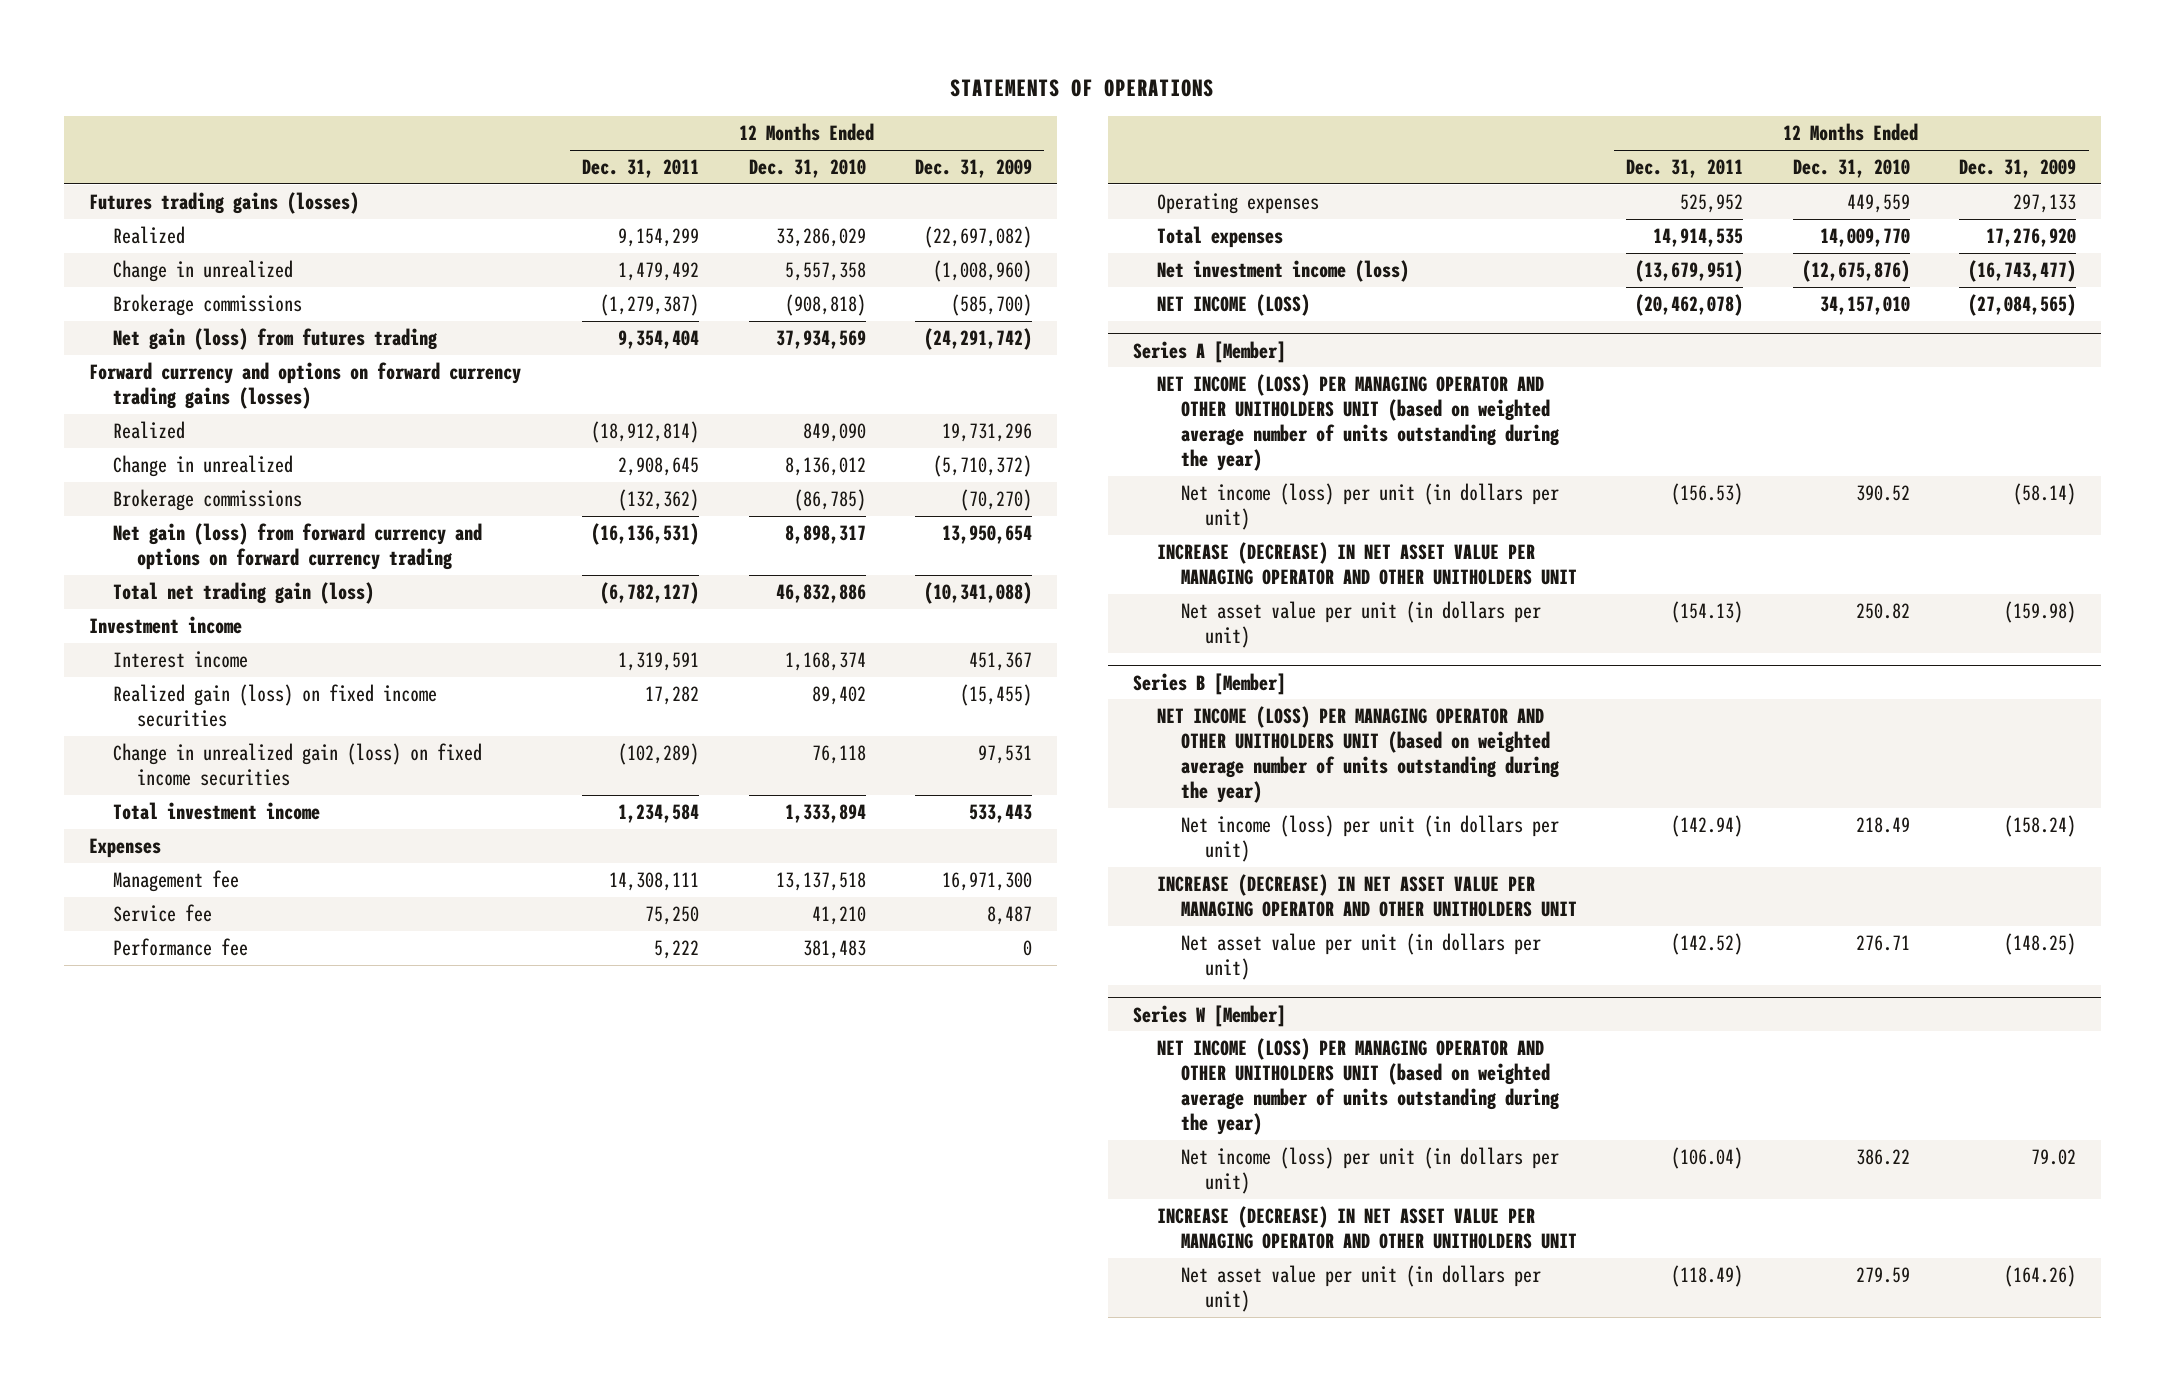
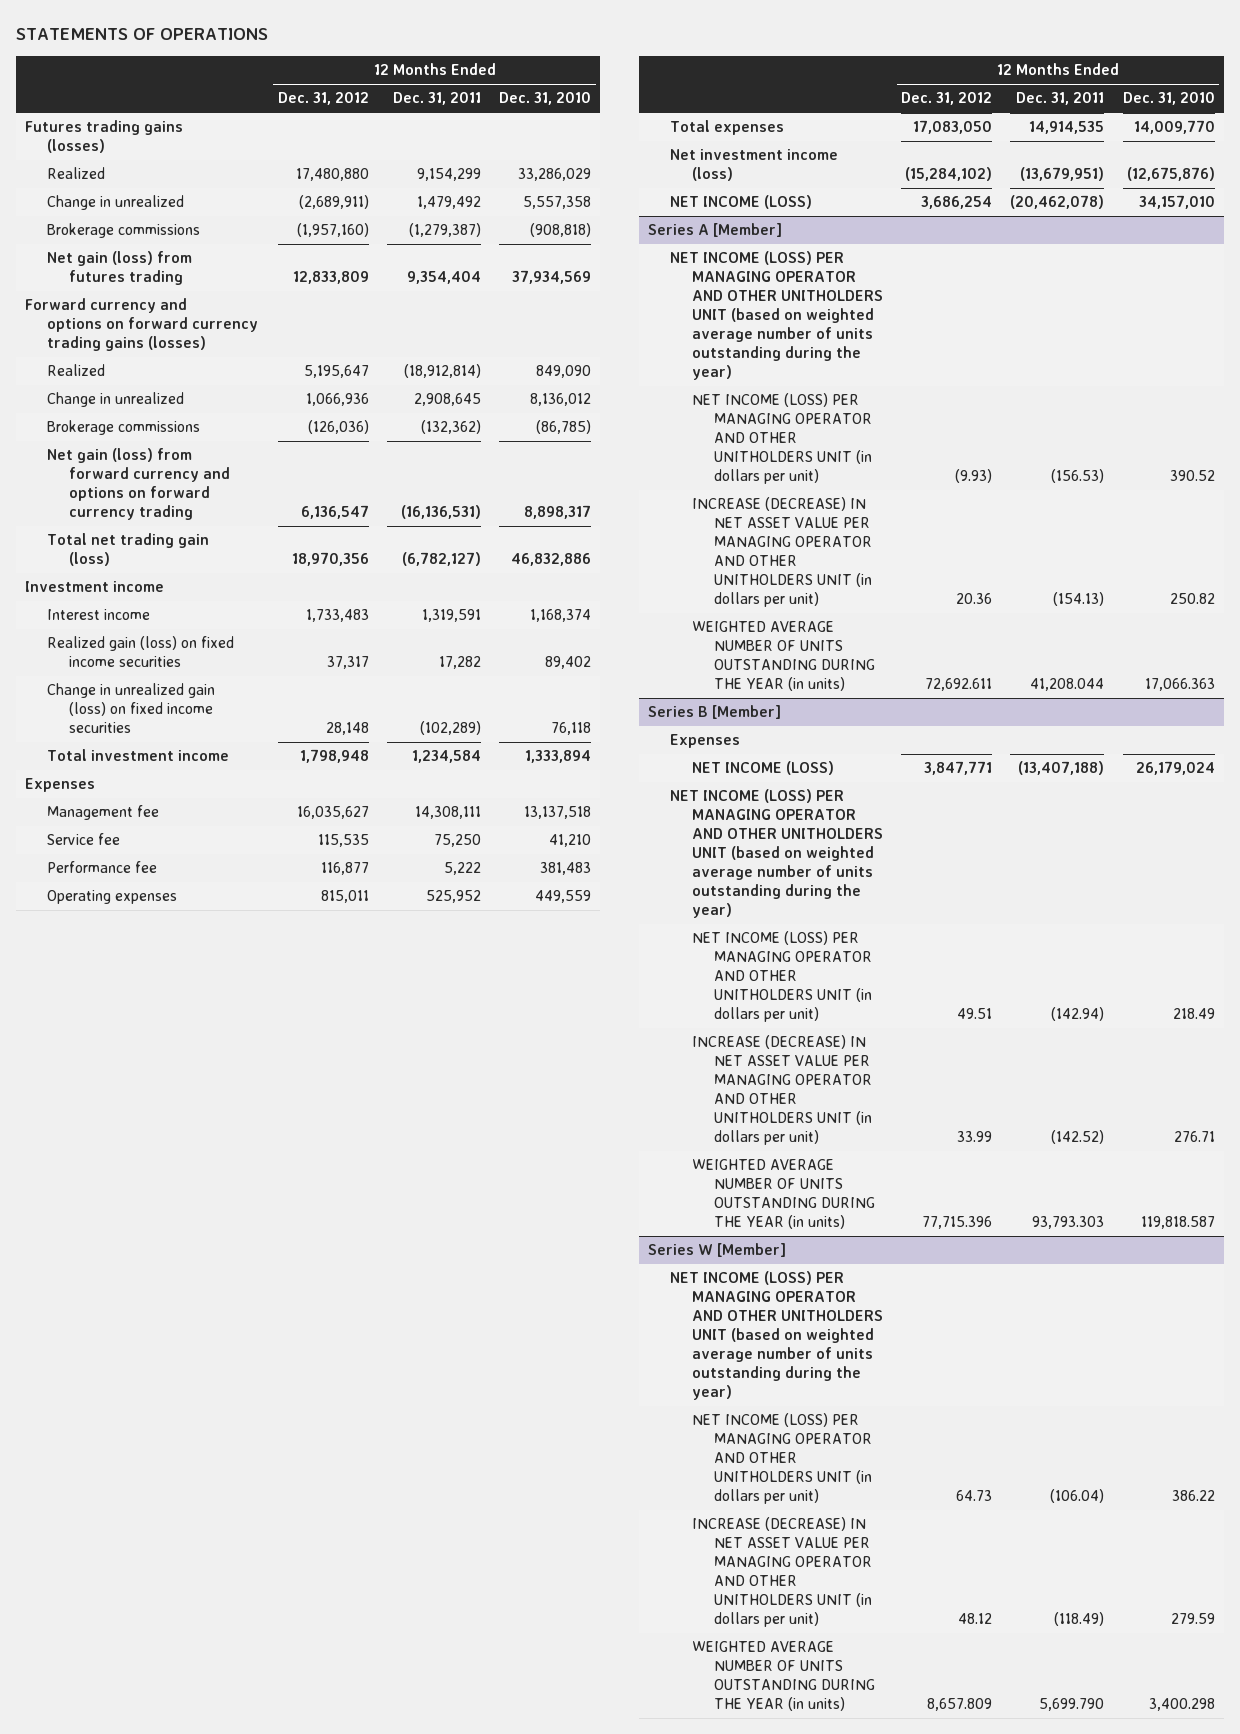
[915,159,1033,179] Dec. 31, 2009 -> none
none -> [277,92,369,106] Dec. 31, 2012
[1156,542,1577,586] INCREASE (DECREASE) IN NET ASSET VALUE PER MANAGING OPERATOR AND OTHER UNITHOLDERS UNIT -> none
[1180,483,1559,531] Net income (loss) per unit (in dollars per unit) -> [692,393,873,485] NET INCOME (LOSS) PER MANAGING OPERATOR AND OTHER UNITHOLDERS UNIT (in dollars per unit)
[1180,601,1541,649] Net asset value per unit (in dollars per unit) -> [692,497,873,608] INCREASE (DECREASE) IN NET ASSET VALUE PER MANAGING OPERATOR AND OTHER UNITHOLDERS UNIT (in dollars per unit)
none -> [692,621,876,692] WEIGHTED AVERAGE NUMBER OF UNITS OUTSTANDING DURING THE YEAR (in units)
none -> [670,734,741,749] Expenses
none -> [692,761,835,776] NET INCOME (LOSS)
[1156,874,1577,918] INCREASE (DECREASE) IN NET ASSET VALUE PER MANAGING OPERATOR AND OTHER UNITHOLDERS UNIT -> none
[1180,815,1559,863] Net income (loss) per unit (in dollars per unit) -> [692,931,873,1023] NET INCOME (LOSS) PER MANAGING OPERATOR AND OTHER UNITHOLDERS UNIT (in dollars per unit)
[1180,933,1541,981] Net asset value per unit (in dollars per unit) -> [692,1035,873,1146] INCREASE (DECREASE) IN NET ASSET VALUE PER MANAGING OPERATOR AND OTHER UNITHOLDERS UNIT (in dollars per unit)
none -> [692,1159,876,1230] WEIGHTED AVERAGE NUMBER OF UNITS OUTSTANDING DURING THE YEAR (in units)
[1156,1206,1577,1250] INCREASE (DECREASE) IN NET ASSET VALUE PER MANAGING OPERATOR AND OTHER UNITHOLDERS UNIT -> none
[1180,1147,1559,1195] Net income (loss) per unit (in dollars per unit) -> [692,1413,873,1505] NET INCOME (LOSS) PER MANAGING OPERATOR AND OTHER UNITHOLDERS UNIT (in dollars per unit)
[1180,1265,1541,1313] Net asset value per unit (in dollars per unit) -> [692,1517,873,1628] INCREASE (DECREASE) IN NET ASSET VALUE PER MANAGING OPERATOR AND OTHER UNITHOLDERS UNIT (in dollars per unit)
none -> [692,1641,876,1712] WEIGHTED AVERAGE NUMBER OF UNITS OUTSTANDING DURING THE YEAR (in units)

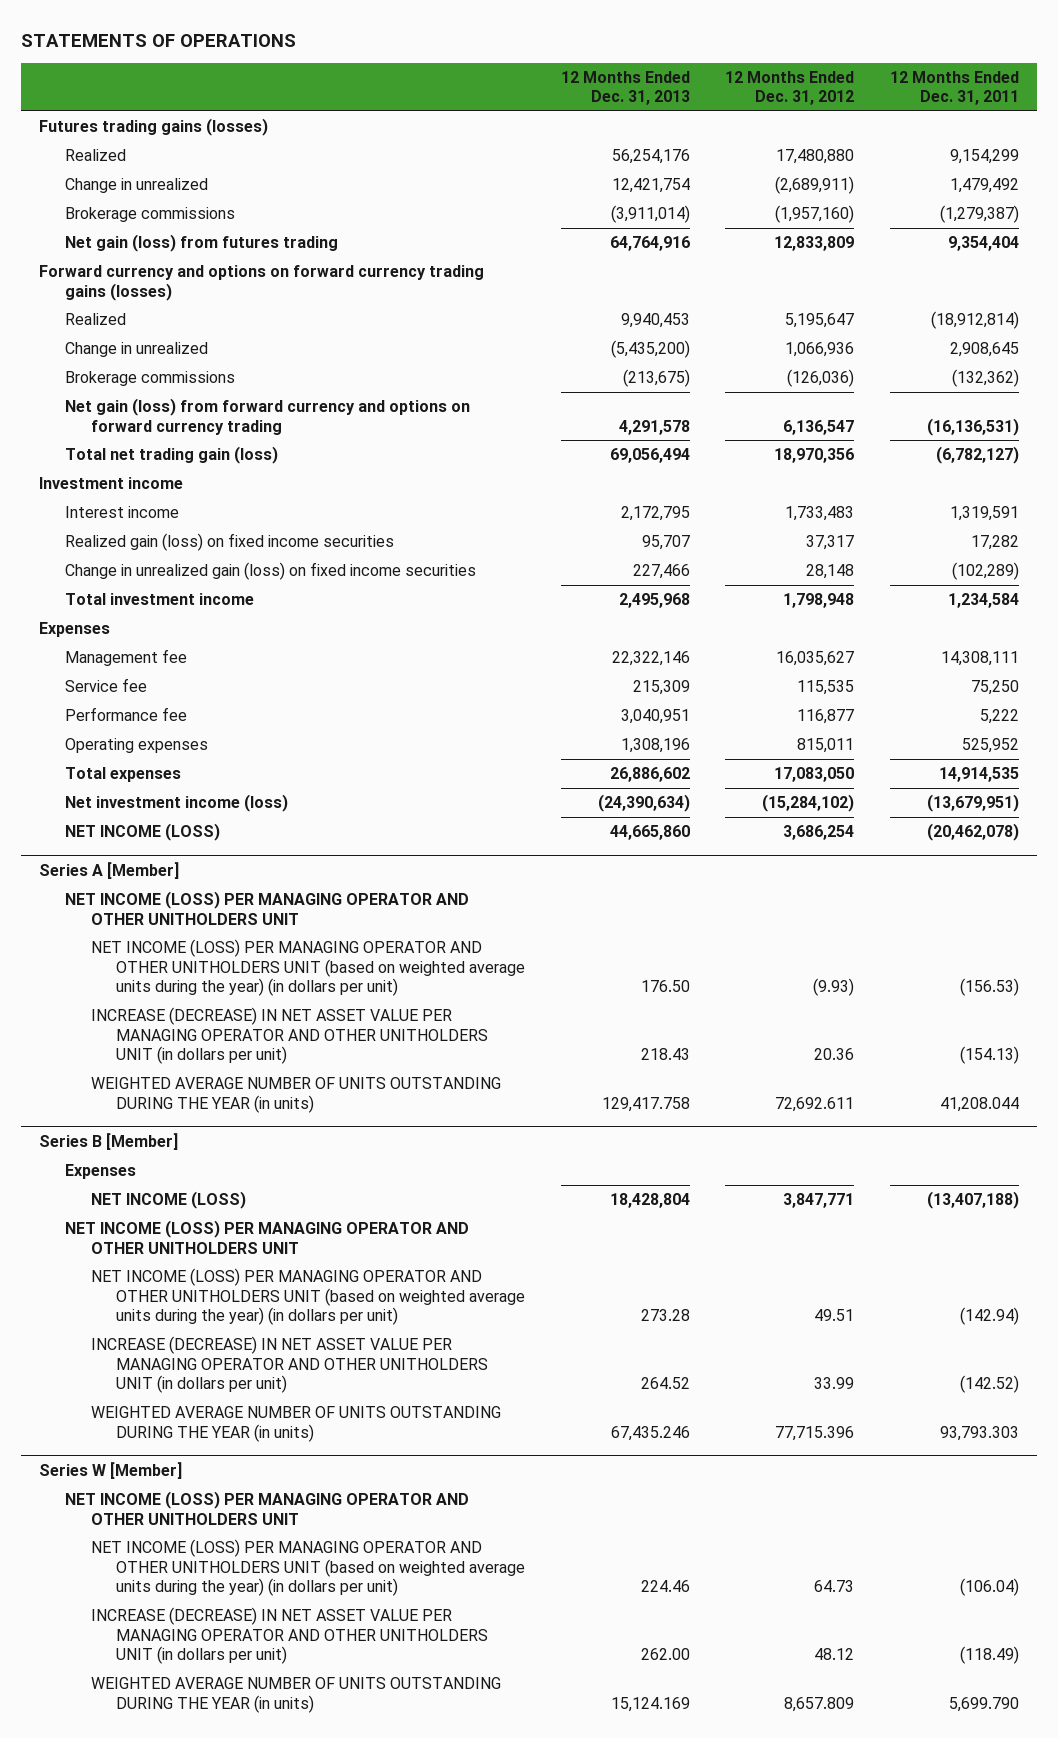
[499,92,592,106] Dec. 31, 2010 -> none
none -> [560,70,690,106] 12 Months Ended Dec. 31, 2013
[670,251,884,381] NET INCOME (LOSS) PER MANAGING OPERATOR AND OTHER UNITHOLDERS UNIT (based on weighted average number of units outstanding during the year) -> [64,891,469,925] NET INCOME (LOSS) PER MANAGING OPERATOR AND OTHER UNITHOLDERS UNIT
[692,393,873,485] NET INCOME (LOSS) PER MANAGING OPERATOR AND OTHER UNITHOLDERS UNIT (in dollars per unit) -> [90,939,526,997] NET INCOME (LOSS) PER MANAGING OPERATOR AND OTHER UNITHOLDERS UNIT (based on weighted average units during the year) (in dollars per unit)
[670,789,884,919] NET INCOME (LOSS) PER MANAGING OPERATOR AND OTHER UNITHOLDERS UNIT (based on weighted average number of units outstanding during the year) -> [64,1220,469,1254] NET INCOME (LOSS) PER MANAGING OPERATOR AND OTHER UNITHOLDERS UNIT
[692,931,873,1023] NET INCOME (LOSS) PER MANAGING OPERATOR AND OTHER UNITHOLDERS UNIT (in dollars per unit) -> [90,1268,526,1326] NET INCOME (LOSS) PER MANAGING OPERATOR AND OTHER UNITHOLDERS UNIT (based on weighted average units during the year) (in dollars per unit)
[670,1271,884,1401] NET INCOME (LOSS) PER MANAGING OPERATOR AND OTHER UNITHOLDERS UNIT (based on weighted average number of units outstanding during the year) -> [64,1491,469,1525] NET INCOME (LOSS) PER MANAGING OPERATOR AND OTHER UNITHOLDERS UNIT
[692,1413,873,1505] NET INCOME (LOSS) PER MANAGING OPERATOR AND OTHER UNITHOLDERS UNIT (in dollars per unit) -> [90,1539,526,1597] NET INCOME (LOSS) PER MANAGING OPERATOR AND OTHER UNITHOLDERS UNIT (based on weighted average units during the year) (in dollars per unit)

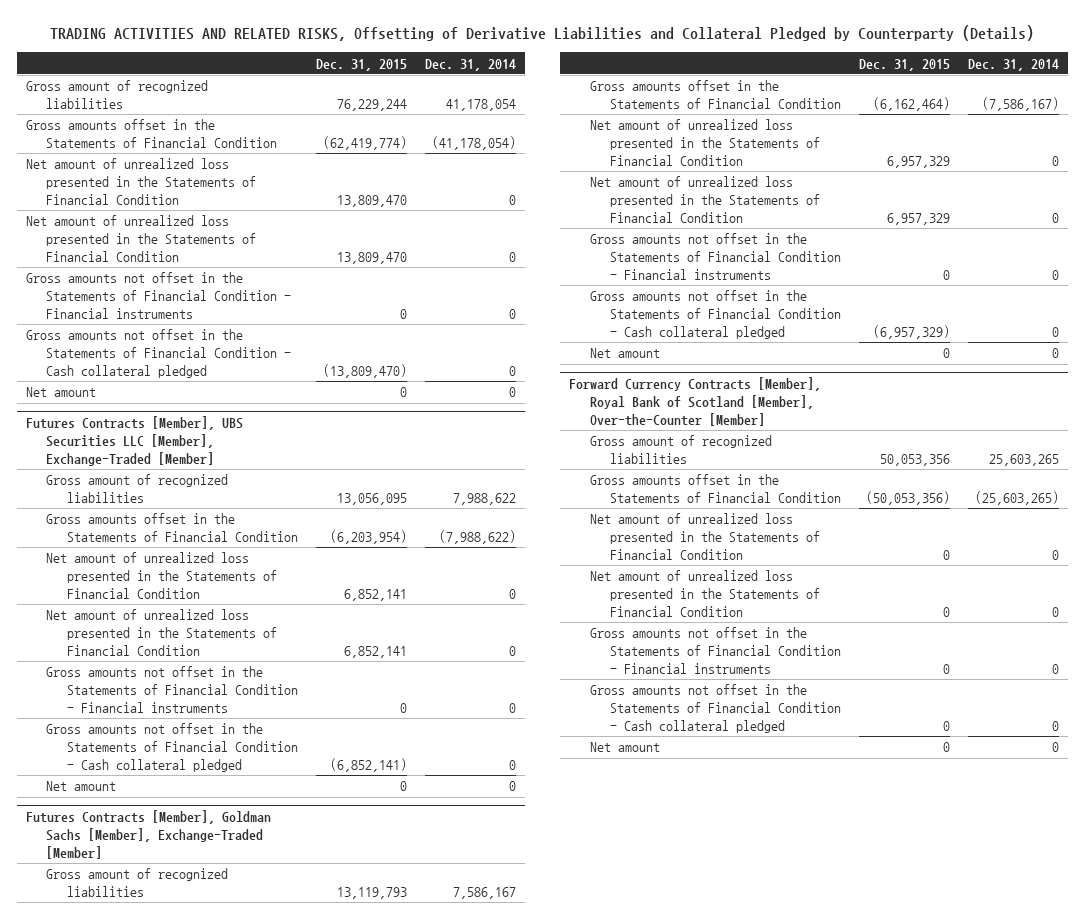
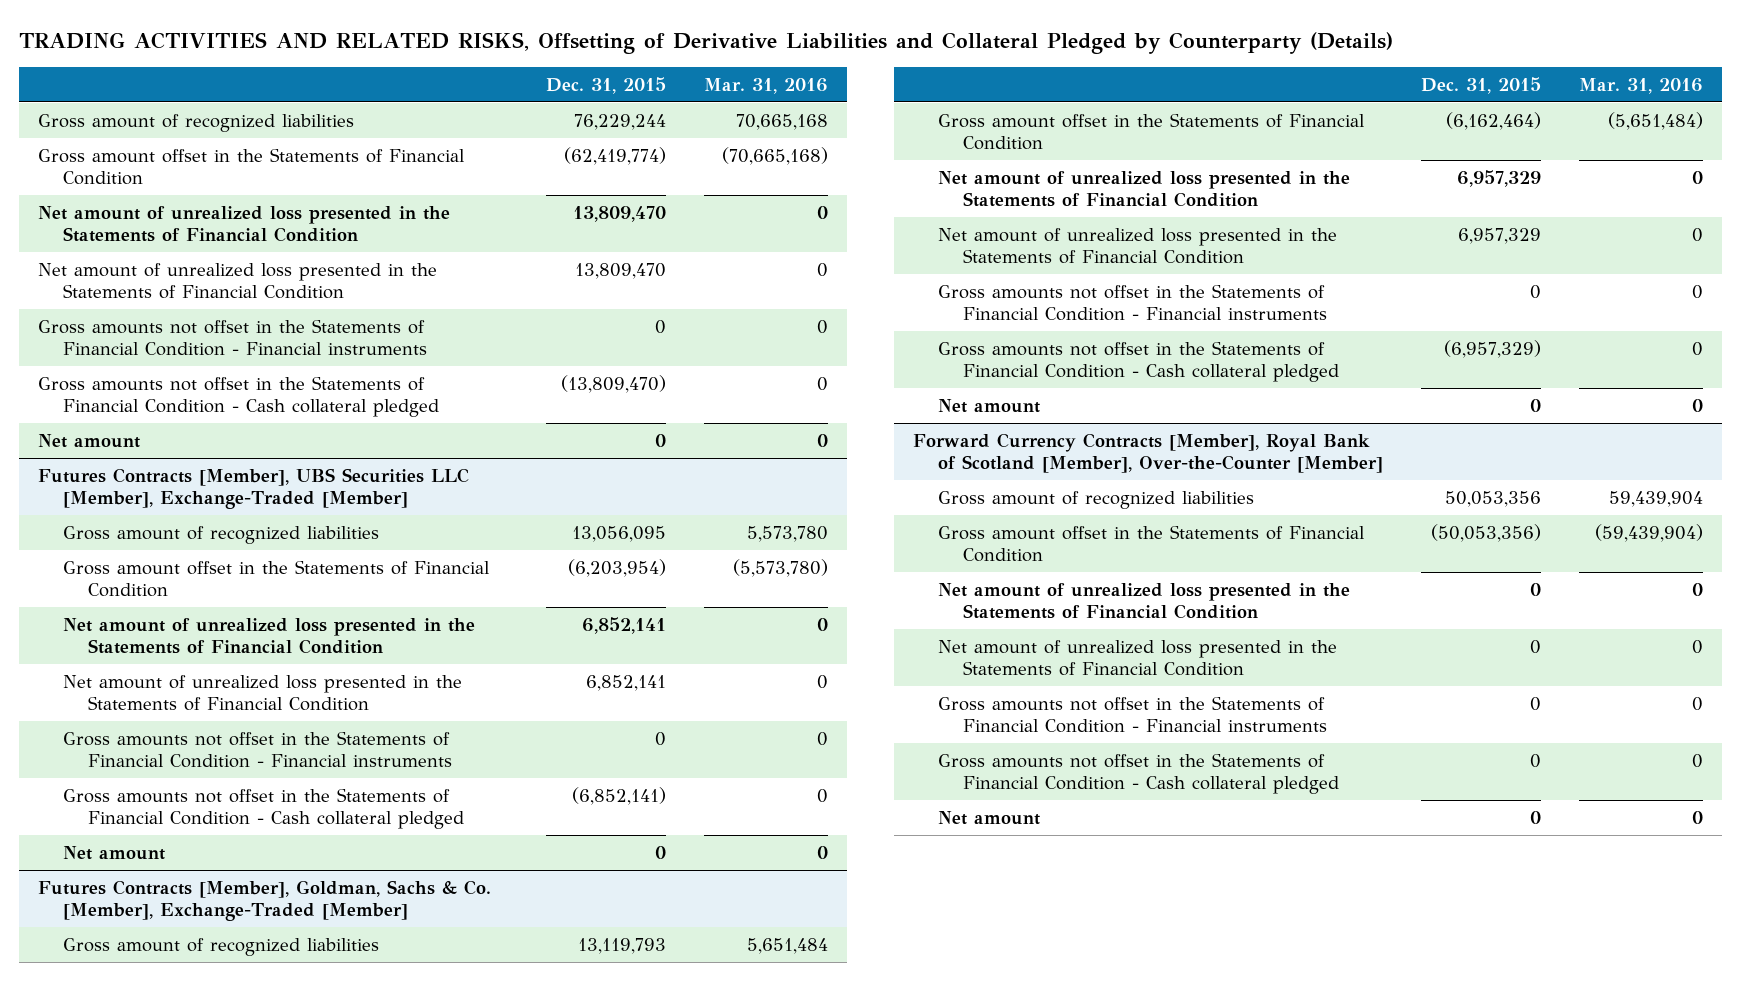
[424,58,516,71] Dec. 31, 2014 -> none
none -> [704,77,829,94] Mar. 31, 2016
[25,119,278,149] Gross amounts offset in the Statements of Financial Condition -> [38,147,466,185] Gross amount offset in the Statements of Financial Condition
[46,513,299,543] Gross amounts offset in the Statements of Financial Condition -> [63,559,491,597] Gross amount offset in the Statements of Financial Condition
[25,810,271,859] Futures Contracts [Member], Goldman Sachs [Member], Exchange-Traded [Member] -> [38,879,492,921] Futures Contracts [Member], Goldman, Sachs & Co. [Member], Exchange-Traded [Member]
[589,80,842,110] Gross amounts offset in the Statements of Financial Condition -> [937,112,1365,150] Gross amount offset in the Statements of Financial Condition
[589,474,842,504] Gross amounts offset in the Statements of Financial Condition -> [937,524,1365,562] Gross amount offset in the Statements of Financial Condition

